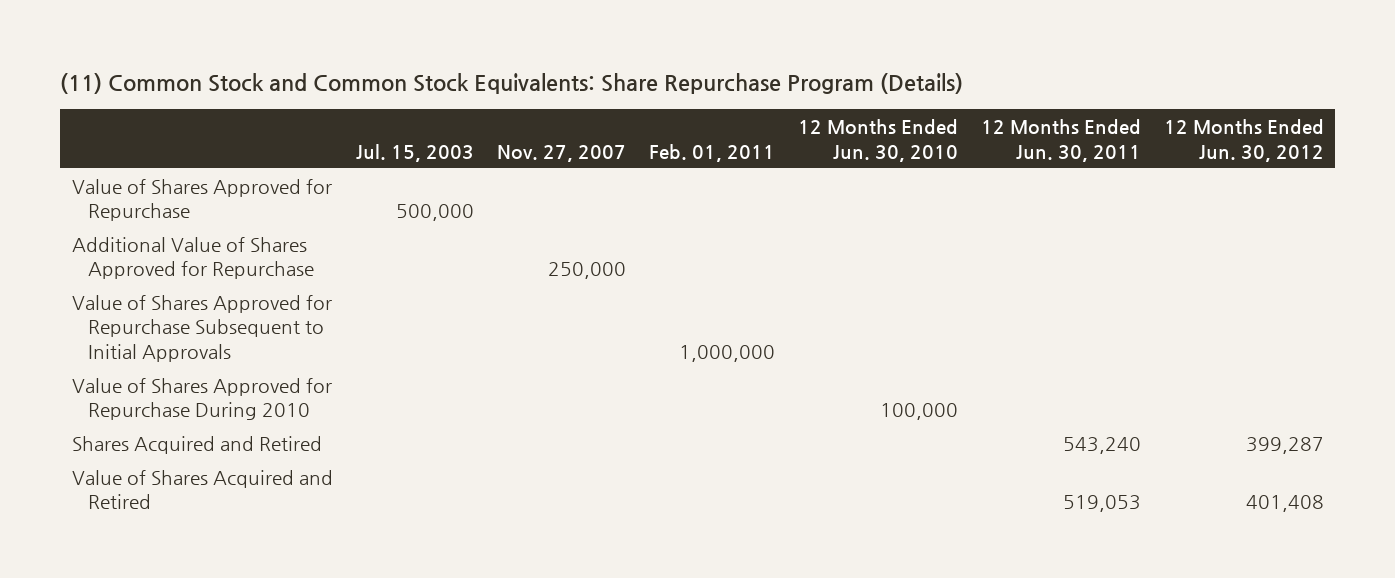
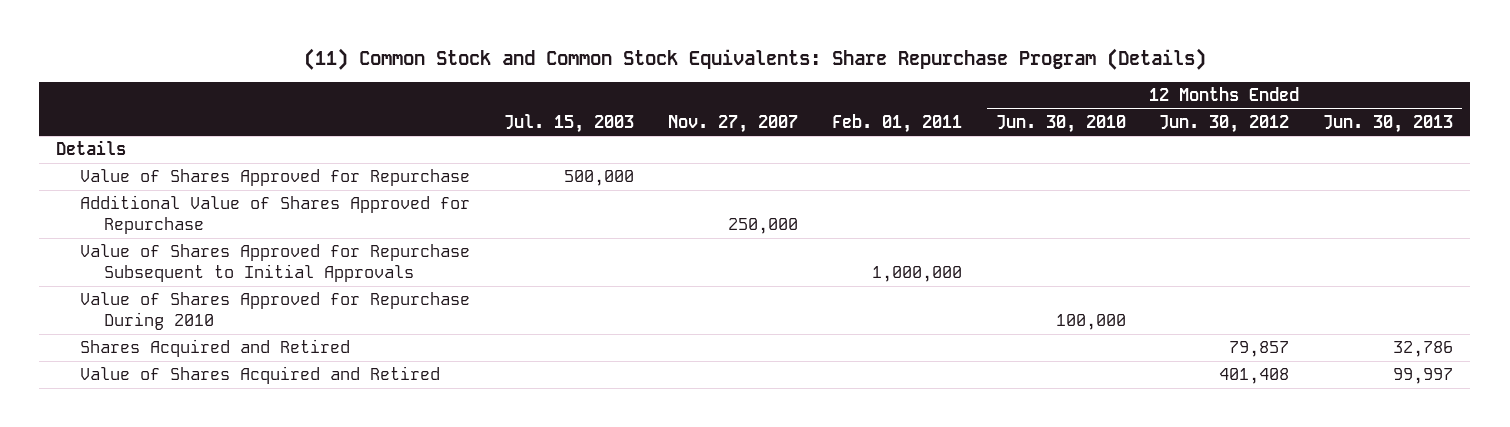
[980,118,1141,162] 12 Months Ended Jun. 30, 2011 -> none
none -> [1323,114,1454,133] Jun. 30, 2013
none -> [56,140,127,156] Details
[1245,436,1324,454] 399,287 -> [1229,341,1290,358] 79,857

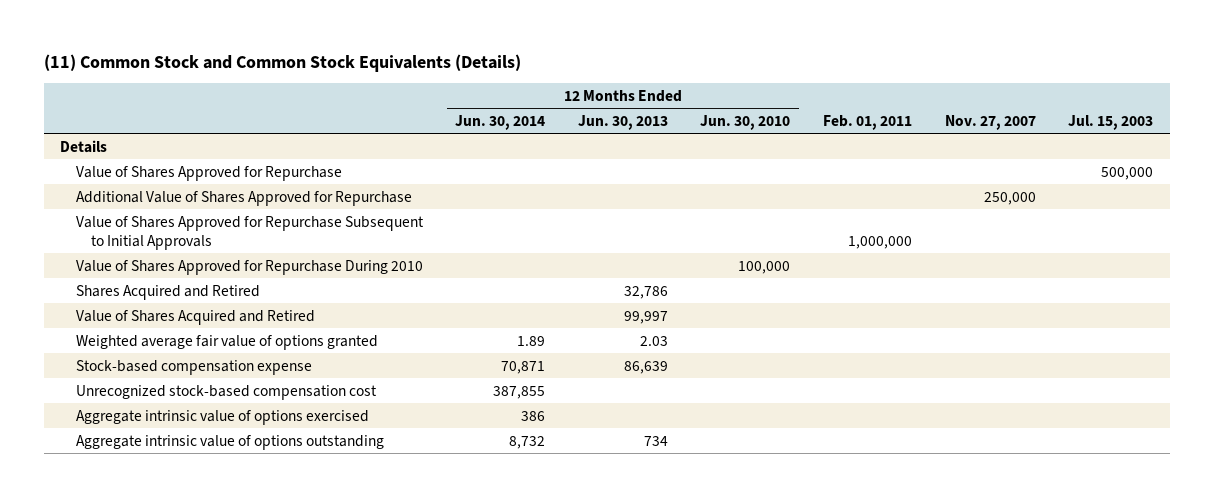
[303,48,1206,71] (11) Common Stock and Common Stock Equivalents: Share Repurchase Program (Details) -> [43,53,521,72] (11) Common Stock and Common Stock Equivalents (Details)
[1159,114,1290,133] Jun. 30, 2012 -> none
none -> [455,114,546,130] Jun. 30, 2014
none -> [75,334,378,350] Weighted average fair value of options granted
none -> [75,359,312,375] Stock-based compensation expense
none -> [75,384,377,400] Unrecognized stock-based compensation cost
none -> [75,409,369,425] Aggregate intrinsic value of options exercised
none -> [75,434,384,450] Aggregate intrinsic value of options outstanding

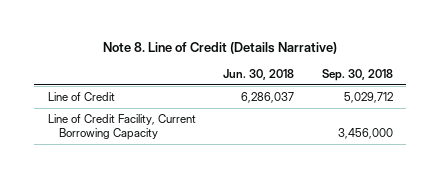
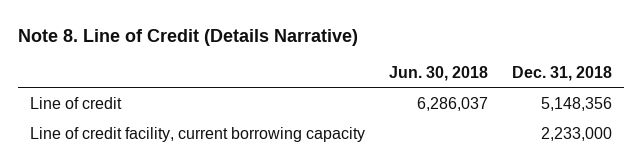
[321,68,393,81] Sep. 30, 2018 -> none
none -> [512,66,613,82] Dec. 31, 2018
[47,91,115,101] Line of Credit -> [29,97,122,110] Line of credit
[47,113,196,141] Line of Credit Facility, Current Borrowing Capacity -> [29,127,365,143] Line of credit facility, current borrowing capacity

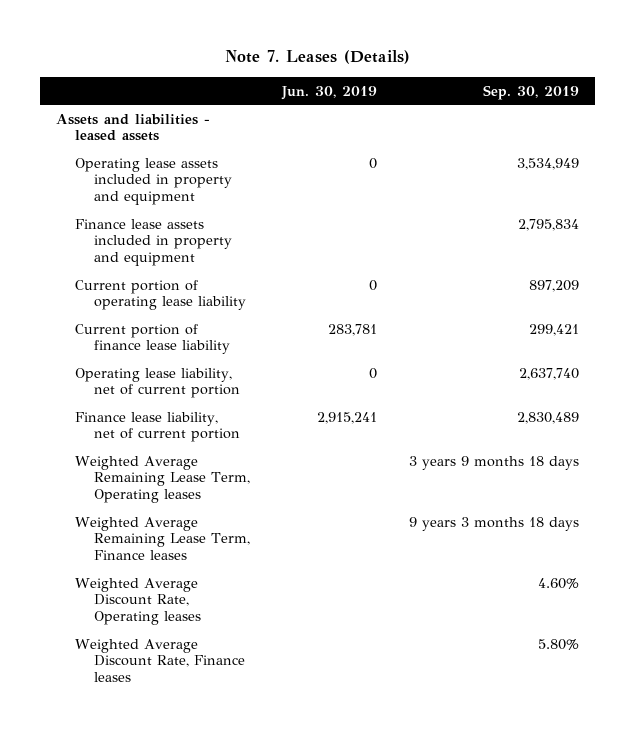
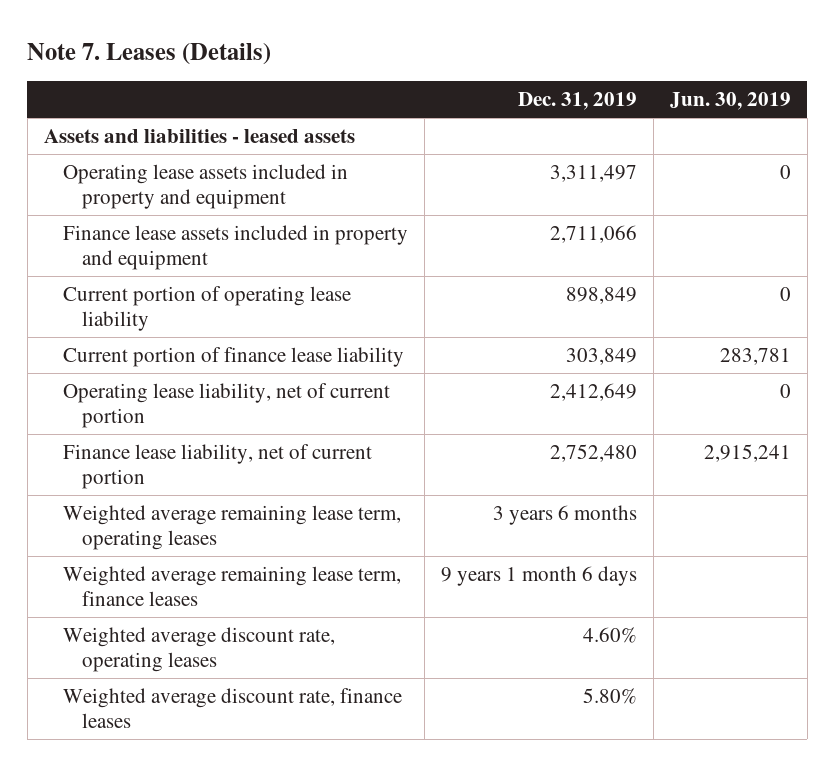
[483,84,580,100] Sep. 30, 2019 -> none
none -> [517,92,637,111] Dec. 31, 2019
[75,455,250,504] Weighted Average Remaining Lease Term, Operating leases -> [62,504,401,550] Weighted average remaining lease term, operating leases
[75,516,250,561] Weighted Average Remaining Lease Term, Finance leases -> [62,565,401,606] Weighted average remaining lease term, finance leases
[75,577,201,626] Weighted Average Discount Rate, Operating leases -> [62,626,335,672] Weighted average discount rate, operating leases
[75,638,245,683] Weighted Average Discount Rate, Finance leases -> [62,687,402,728] Weighted average discount rate, finance leases

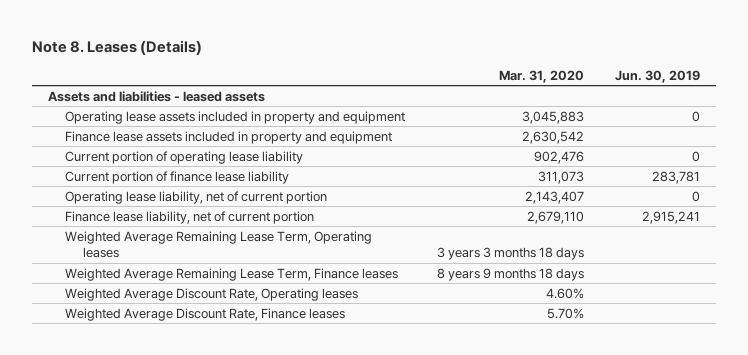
[27,43,272,66] Note 7. Leases (Details) -> [32,40,203,56] Note 8. Leases (Details)
[517,92,637,111] Dec. 31, 2019 -> none
none -> [498,69,584,83] Mar. 31, 2020
[62,504,401,550] Weighted average remaining lease term, operating leases -> [65,230,373,259] Weighted Average Remaining Lease Term, Operating leases
[62,565,401,606] Weighted average remaining lease term, finance leases -> [65,267,399,281] Weighted Average Remaining Lease Term, Finance leases
[62,626,335,672] Weighted average discount rate, operating leases -> [65,287,359,301] Weighted Average Discount Rate, Operating leases
[62,687,402,728] Weighted average discount rate, finance leases -> [65,307,346,321] Weighted Average Discount Rate, Finance leases

